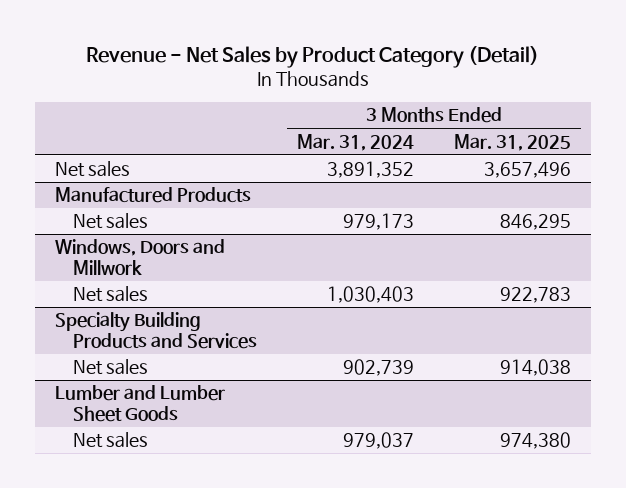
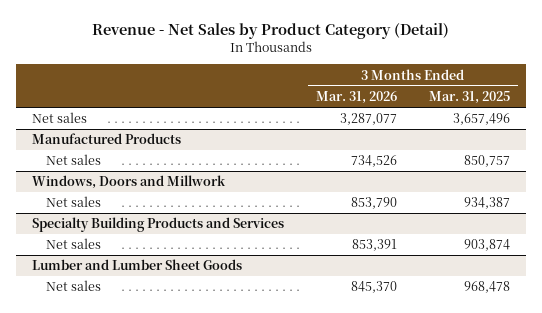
[297,133,415,151] Mar. 31, 2024 -> none
none -> [316,91,398,105] Mar. 31, 2026
[500,214,572,231] 846,295 -> [464,155,511,168] 850,757
[500,287,572,304] 922,783 -> [464,197,511,210] 934,387
[500,359,572,377] 914,038 -> [464,239,511,252] 903,874
[500,432,572,450] 974,380 -> [464,281,511,294] 968,478

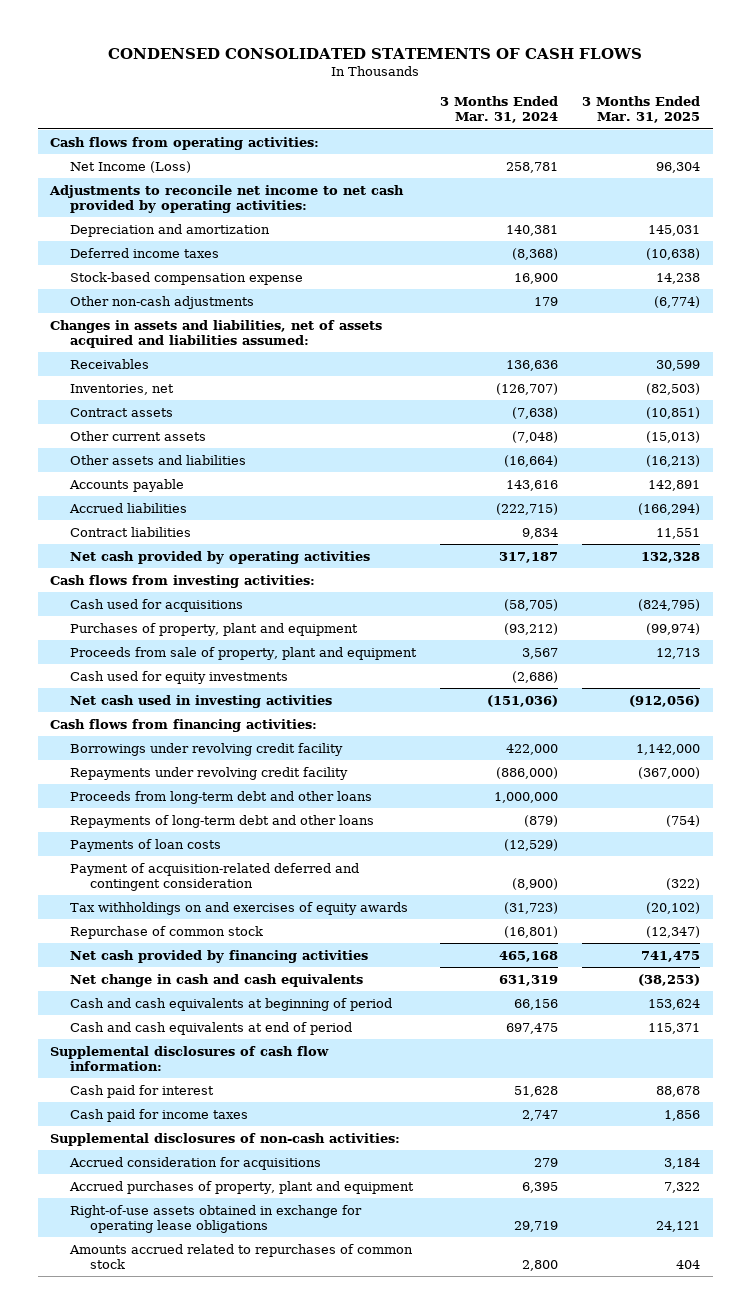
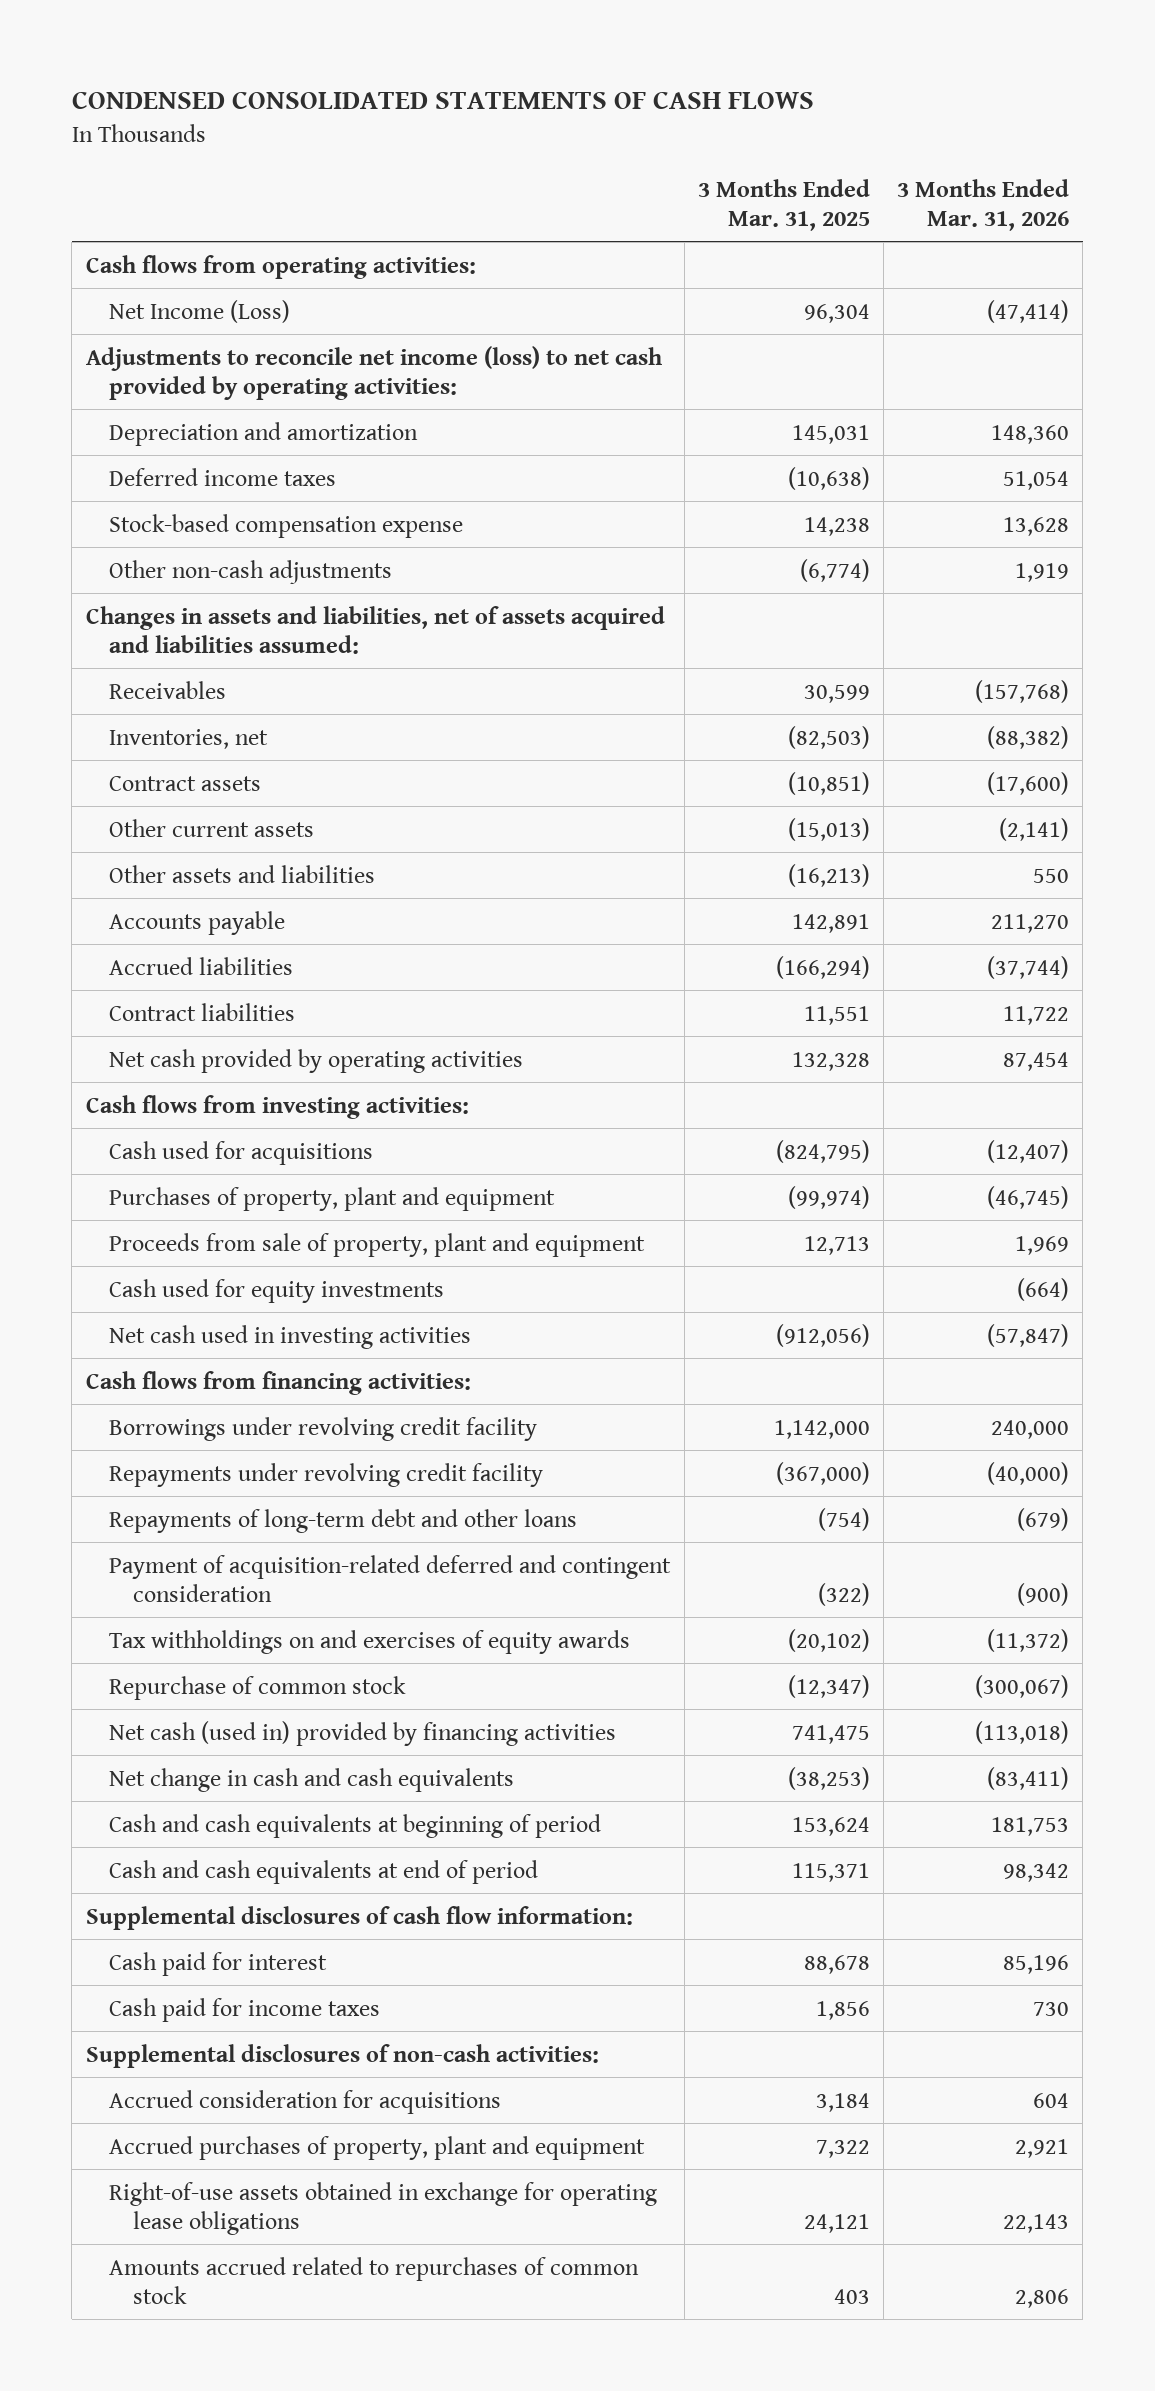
[440,96,559,124] 3 Months Ended Mar. 31, 2024 -> none
none -> [897,178,1070,231] 3 Months Ended Mar. 31, 2026
[49,184,405,214] Adjustments to reconcile net income to net cash provided by operating activities: -> [85,345,662,400] Adjustments to reconcile net income (loss) to net cash provided by operating activities:
[70,790,373,804] Proceeds from long-term debt and other loans -> none
[70,838,222,852] Payments of loan costs -> none
[70,949,369,963] Net cash provided by financing activities -> [109,1720,617,1746] Net cash (used in) provided by financing activities
[676,1260,701,1270] 404 -> [833,2288,870,2304] 403

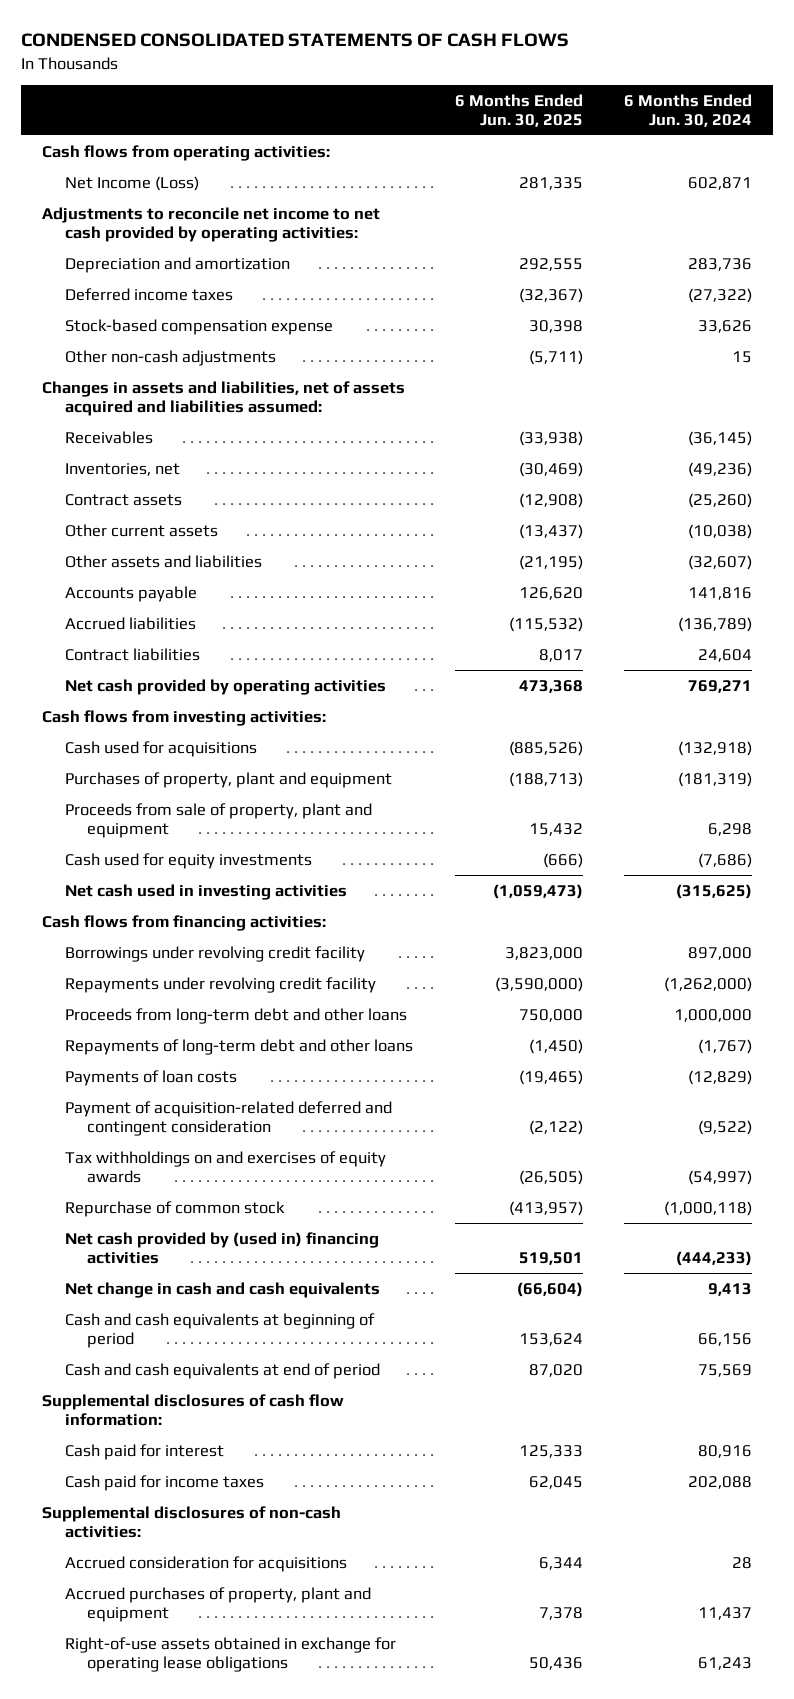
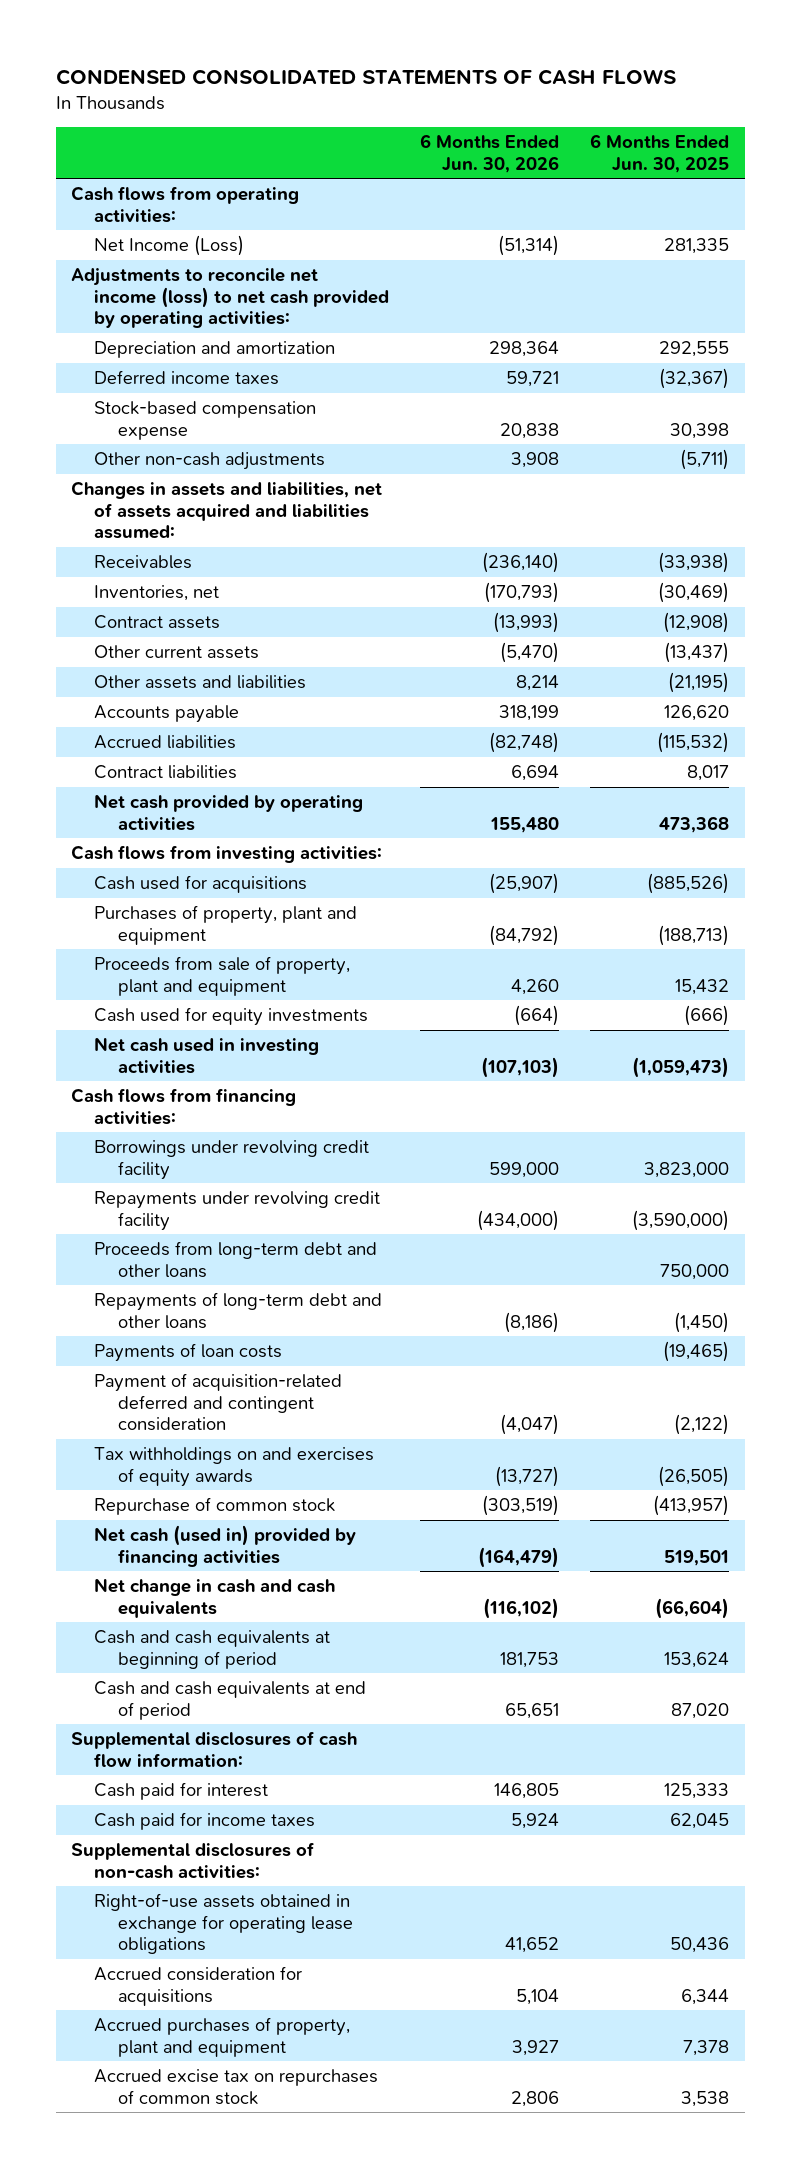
[624,93,753,127] 6 Months Ended Jun. 30, 2024 -> none
none -> [420,133,560,173] 6 Months Ended Jun. 30, 2026
[41,206,380,242] Adjustments to reconcile net income to net cash provided by operating activities: -> [71,267,390,329] Adjustments to reconcile net income (loss) to net cash provided by operating activities:
[64,1231,379,1264] Net cash provided by (used in) financing activities -> [94,1524,357,1567] Net cash (used in) provided by financing activities
[64,1636,396,1672] Right-of-use assets obtained in exchange for operating lease obligations -> [94,1892,353,1955] Right-of-use assets obtained in exchange for operating lease obligations
none -> [94,2068,379,2105] Accrued excise tax on repurchases of common stock

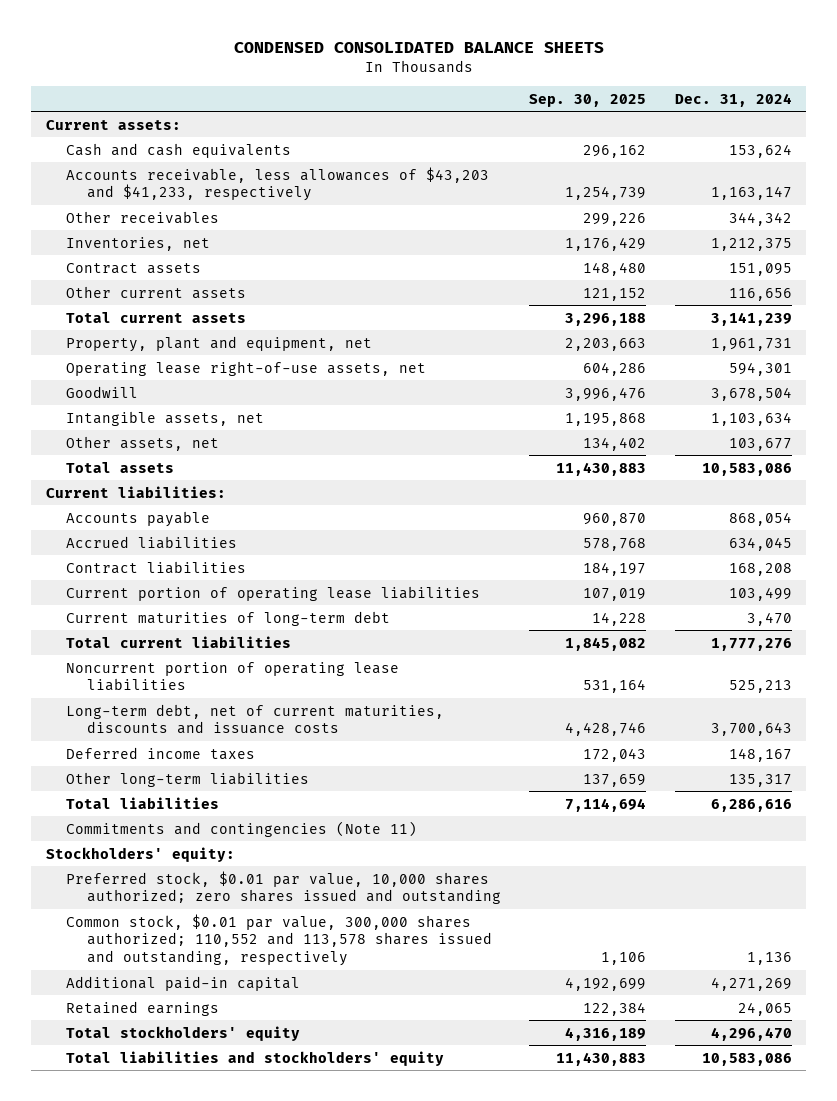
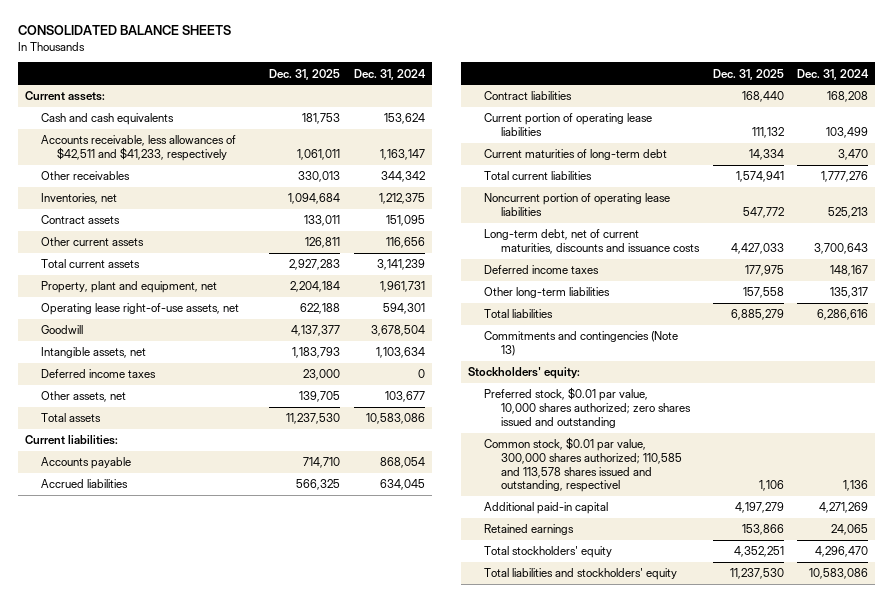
[233,42,604,54] CONDENSED CONSOLIDATED BALANCE SHEETS -> [17,25,231,36] CONSOLIDATED BALANCE SHEETS
[529,93,647,107] Sep. 30, 2025 -> none
none -> [269,68,341,80] Dec. 31, 2025
[66,166,490,202] Accounts receivable, less allowances of $43,203 and $41,233, respectively -> [40,135,236,161] Accounts receivable, less allowances of $42,511 and $41,233, respectively
none -> [40,369,156,379] Deferred income taxes
[66,820,418,837] Commitments and contingencies (Note 11) -> [484,331,679,356] Commitments and contingencies (Note 13)
[66,913,492,967] Common stock, $0.01 par value, 300,000 shares authorized; 110,552 and 113,578 shares issued and outstanding, respectively -> [484,437,682,493] Common stock, $0.01 par value, 300,000 shares authorized; 110,585 and 113,578 shares issued and outstanding, respectivel

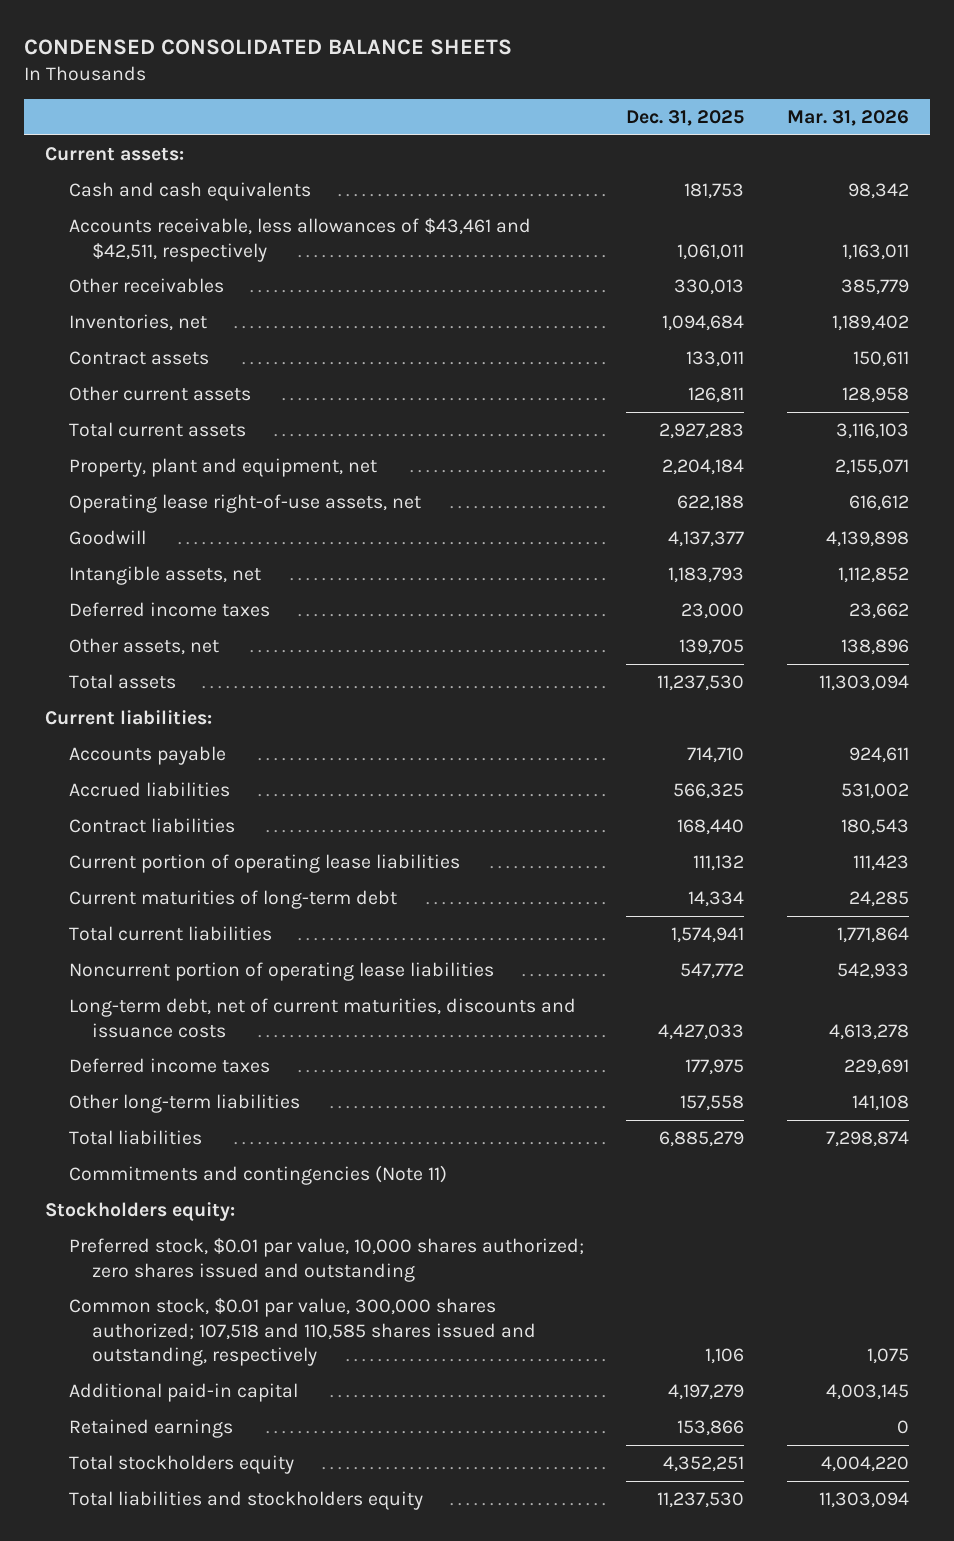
[17,25,231,36] CONSOLIDATED BALANCE SHEETS -> [23,38,512,55] CONDENSED CONSOLIDATED BALANCE SHEETS
[354,68,427,80] Dec. 31, 2024 -> none
none -> [786,109,909,126] Mar. 31, 2026
[40,135,236,161] Accounts receivable, less allowances of $42,511 and $41,233, respectively -> [68,217,531,262] Accounts receivable, less allowances of $43,461 and $42,511, respectively
[484,331,679,356] Commitments and contingencies (Note 13) -> [68,1164,447,1185] Commitments and contingencies (Note 11)
[467,367,580,380] Stockholders' equity: -> [45,1201,236,1221] Stockholders equity:
[484,437,682,493] Common stock, $0.01 par value, 300,000 shares authorized; 110,585 and 113,578 shares issued and outstanding, respectivel -> [68,1297,537,1367] Common stock, $0.01 par value, 300,000 shares authorized; 107,518 and 110,585 shares issued and outstanding, respectively
[484,546,613,559] Total stockholders' equity -> [68,1454,294,1474] Total stockholders equity
[484,568,678,581] Total liabilities and stockholders' equity -> [68,1490,423,1510] Total liabilities and stockholders equity

